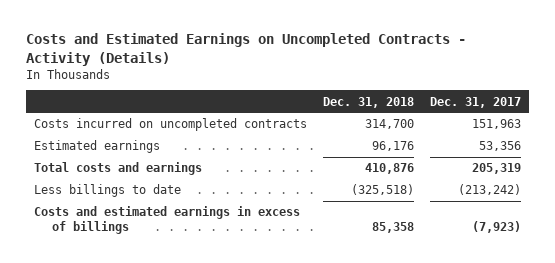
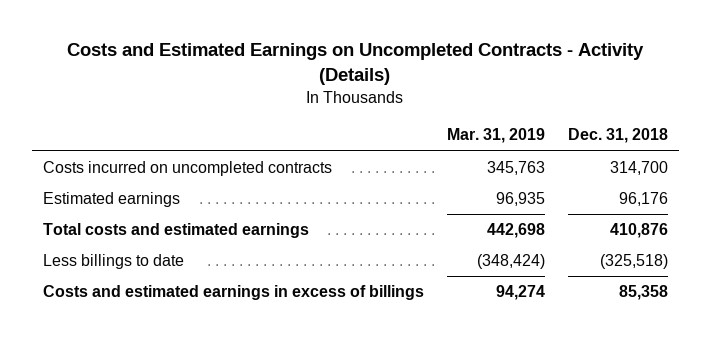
[430,96,522,108] Dec. 31, 2017 -> none
none -> [446,128,545,144] Mar. 31, 2019
[33,162,202,176] Total costs and earnings -> [42,223,309,239] Total costs and estimated earnings

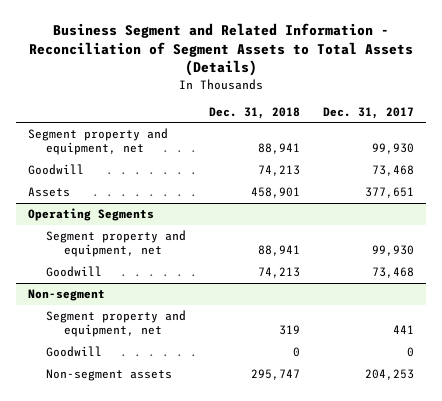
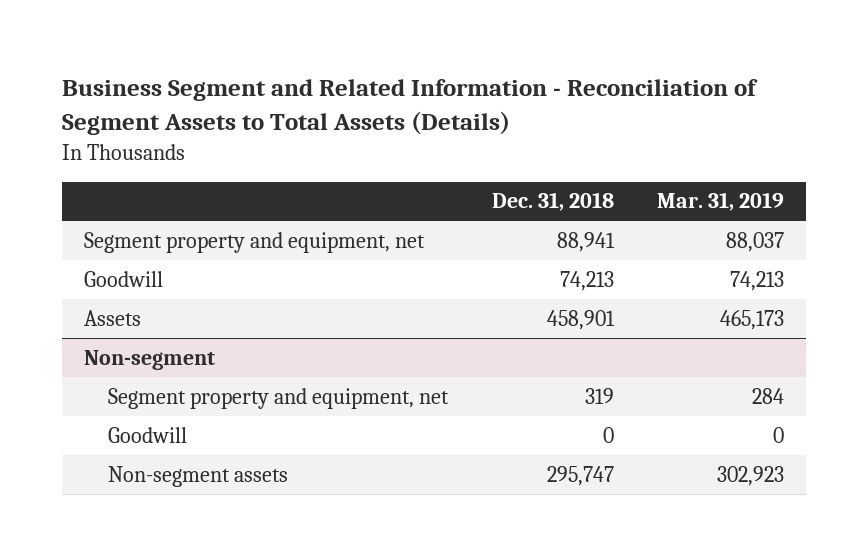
[323,106,415,119] Dec. 31, 2017 -> none
none -> [657,192,785,212] Mar. 31, 2019
[27,208,154,222] Operating Segments -> none
[45,230,186,258] Segment property and equipment, net -> none
[45,266,102,278] Goodwill -> none

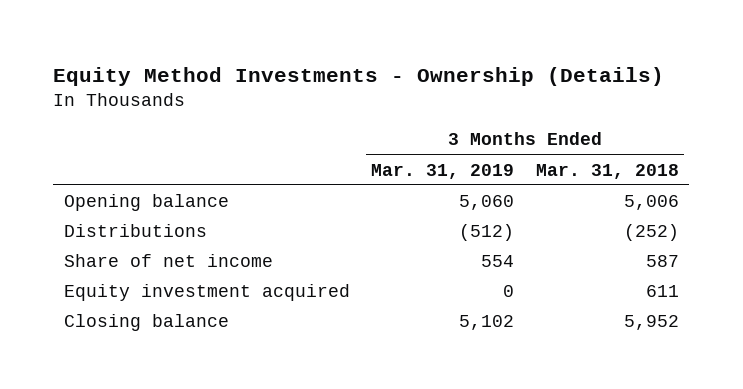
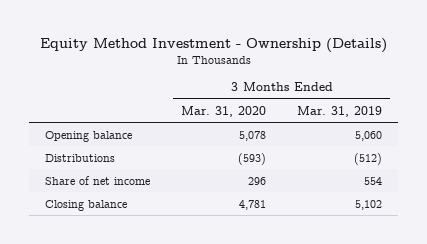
[53,66,665,86] Equity Method Investments - Ownership (Details) -> [39,37,387,53] Equity Method Investment - Ownership (Details)
[535,163,679,179] Mar. 31, 2018 -> none
none -> [181,105,267,117] Mar. 31, 2020
[64,284,351,302] Equity investment acquired -> none

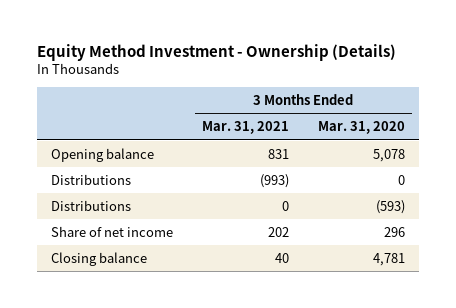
[297,105,383,117] Mar. 31, 2019 -> none
none -> [201,121,289,135] Mar. 31, 2021
none -> [51,173,132,185] Distributions

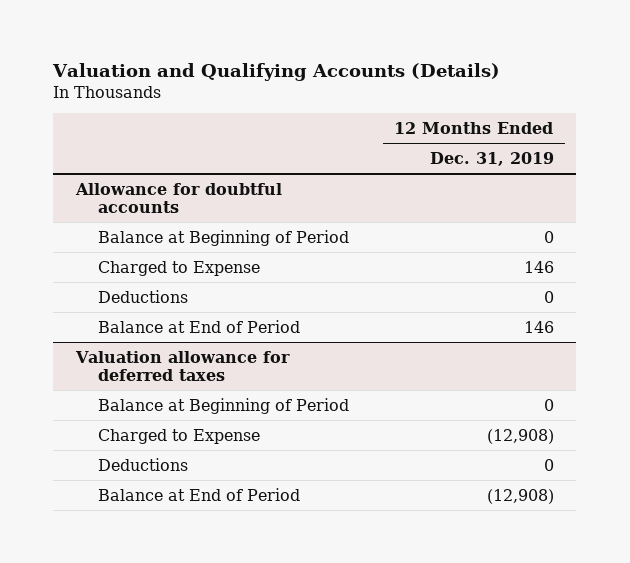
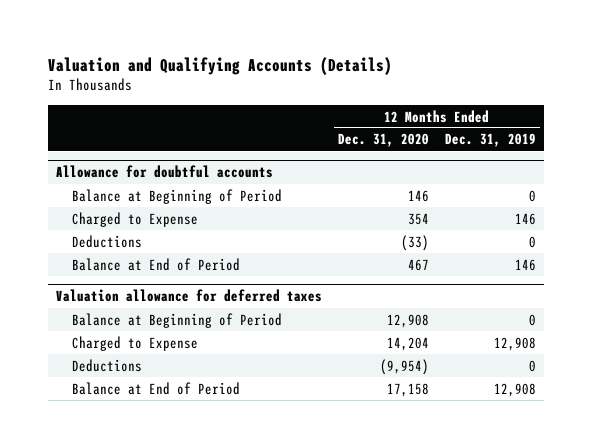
none -> [337,133,429,148] Dec. 31, 2020
[486,428,554,444] (12,908) -> [493,336,536,351] 12,908
[486,488,554,504] (12,908) -> [493,382,536,397] 12,908

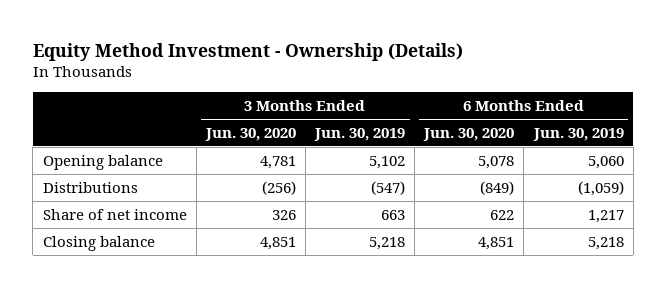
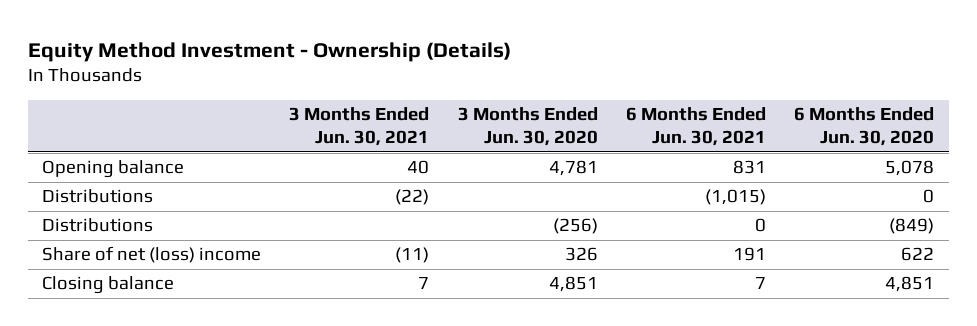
[314,127,406,141] Jun. 30, 2019 -> none
[532,127,624,141] Jun. 30, 2019 -> none
none -> [289,107,430,147] 3 Months Ended Jun. 30, 2021
none -> [626,107,767,147] 6 Months Ended Jun. 30, 2021
none -> [42,189,154,204] Distributions
[42,208,187,220] Share of net income -> [42,246,262,264] Share of net (loss) income

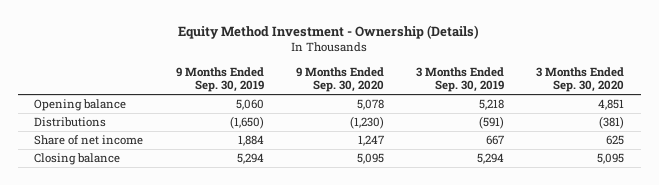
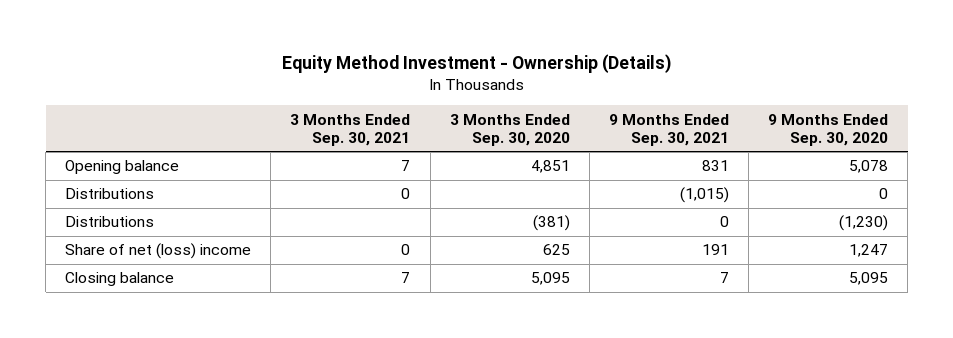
[175,66,264,93] 9 Months Ended Sep. 30, 2019 -> none
[416,66,505,93] 3 Months Ended Sep. 30, 2019 -> none
none -> [290,113,411,146] 3 Months Ended Sep. 30, 2021
none -> [608,113,729,146] 9 Months Ended Sep. 30, 2021
none -> [65,188,155,200] Distributions
[34,135,144,146] Share of net income -> [65,243,252,260] Share of net (loss) income

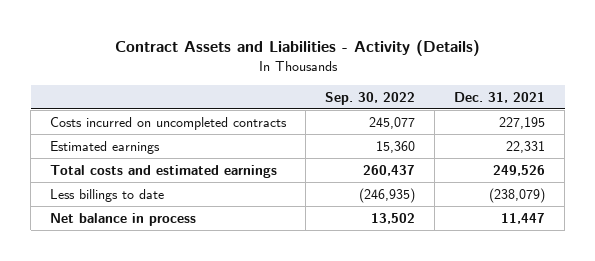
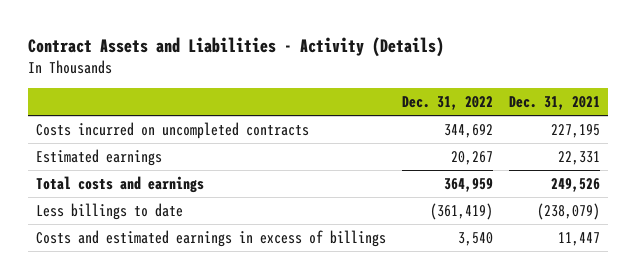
[325,91,416,105] Sep. 30, 2022 -> none
none -> [401,96,493,111] Dec. 31, 2022
[50,164,278,178] Total costs and estimated earnings -> [35,175,204,193] Total costs and earnings
[50,212,197,226] Net balance in process -> [35,229,386,247] Costs and estimated earnings in excess of billings

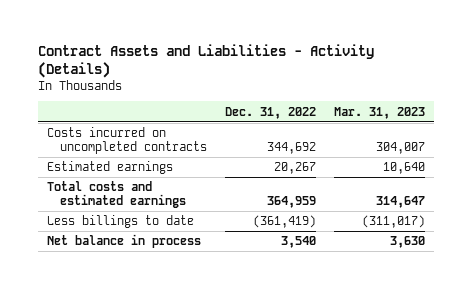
[508,96,600,111] Dec. 31, 2021 -> none
none -> [334,106,426,119] Mar. 31, 2023
[35,175,204,193] Total costs and earnings -> [47,181,187,208] Total costs and estimated earnings
[35,229,386,247] Costs and estimated earnings in excess of billings -> [47,234,202,249] Net balance in process

